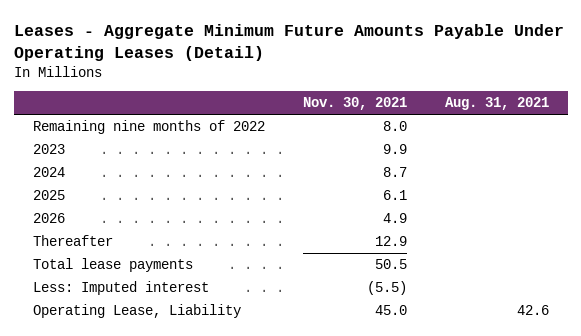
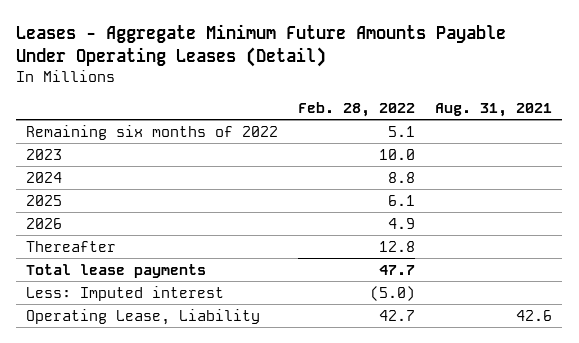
[302,97,407,111] Nov. 30, 2021 -> none
none -> [298,102,416,118] Feb. 28, 2022
[32,120,265,135] Remaining nine months of 2022 -> [26,124,279,140] Remaining six months of 2022

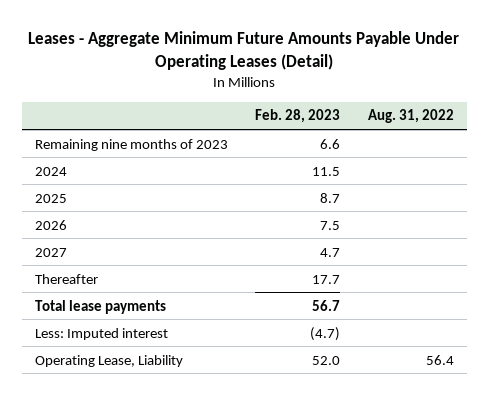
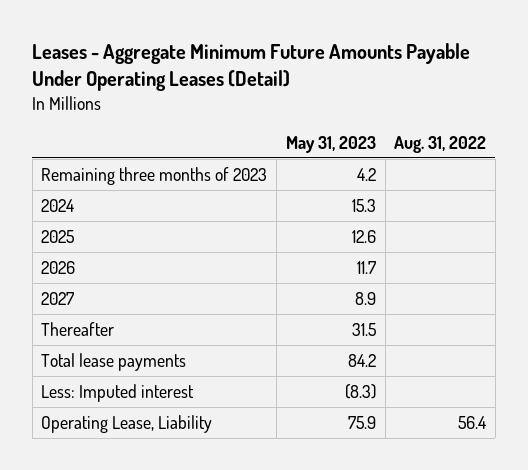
[255,109,341,124] Feb. 28, 2023 -> none
none -> [285,135,376,153] May 31, 2023
[35,138,229,151] Remaining nine months of 2023 -> [41,166,268,185] Remaining three months of 2023

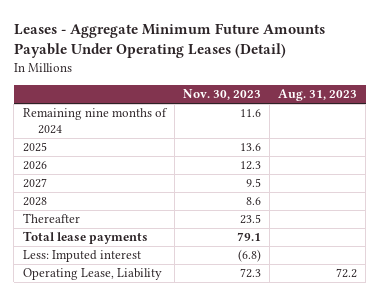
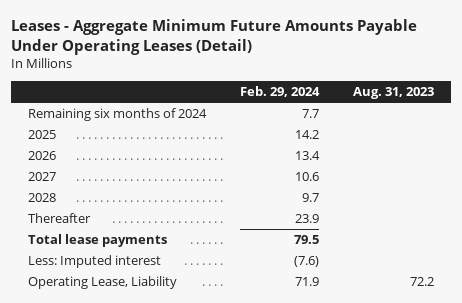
[182,89,261,101] Nov. 30, 2023 -> none
none -> [240,86,321,98] Feb. 29, 2024
[22,108,168,134] Remaining nine months of 2024 -> [28,108,208,122] Remaining six months of 2024

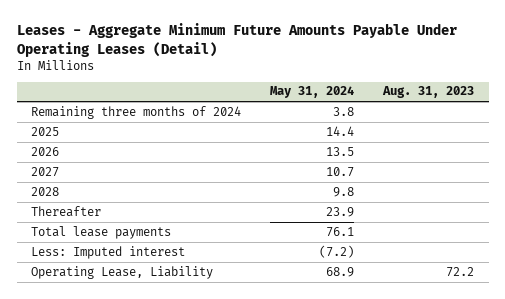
[240,86,321,98] Feb. 29, 2024 -> none
none -> [270,86,355,99] May 31, 2024
[28,108,208,122] Remaining six months of 2024 -> [31,105,242,119] Remaining three months of 2024

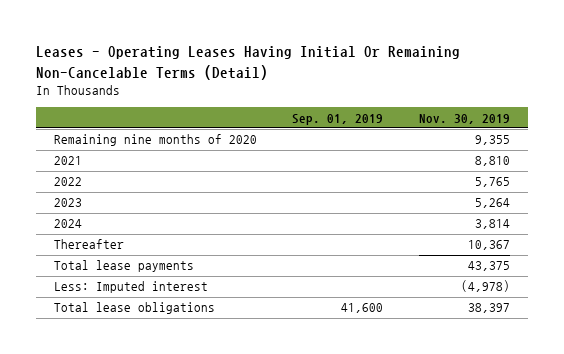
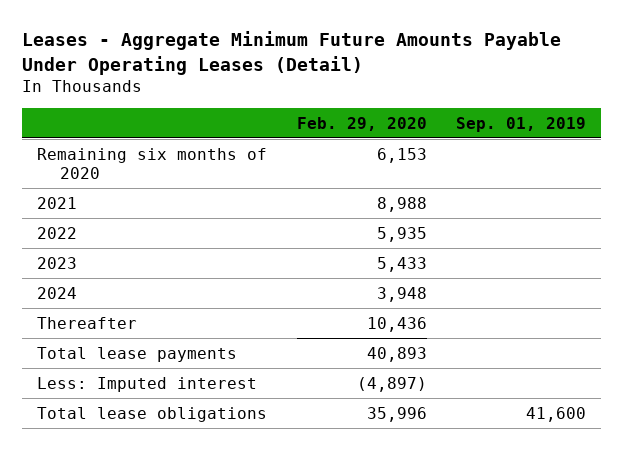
[36,46,461,80] Leases - Operating Leases Having Initial Or Remaining Non-Cancelable Terms (Detail) -> [21,31,561,75] Leases - Aggregate Minimum Future Amounts Payable Under Operating Leases (Detail)
[418,113,510,124] Nov. 30, 2019 -> none
none -> [296,116,427,131] Feb. 29, 2020
[53,134,257,147] Remaining nine months of 2020 -> [36,147,267,179] Remaining six months of 2020

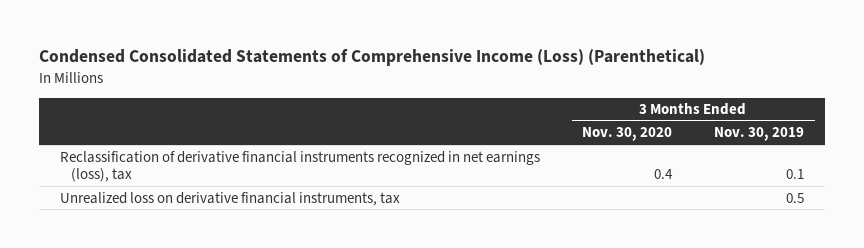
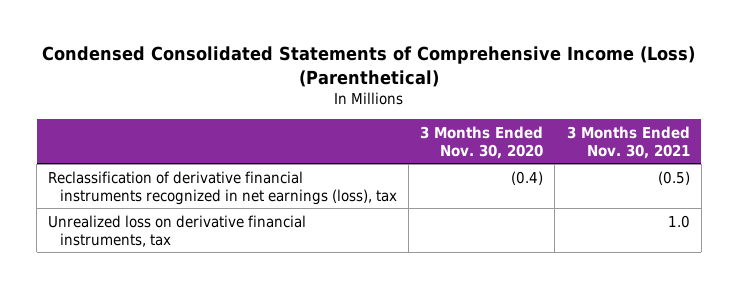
[714,127,805,142] Nov. 30, 2019 -> none
none -> [566,125,690,159] 3 Months Ended Nov. 30, 2021
[654,168,674,179] 0.4 -> [511,170,544,185] (0.4)

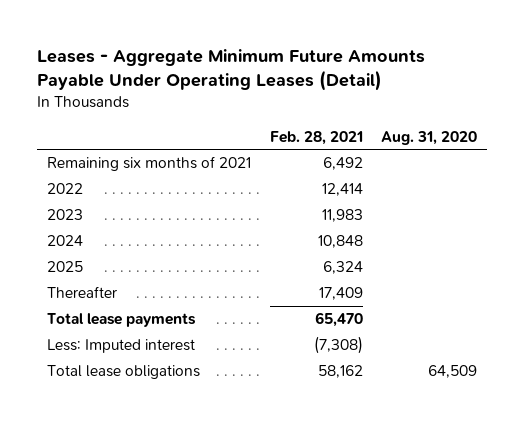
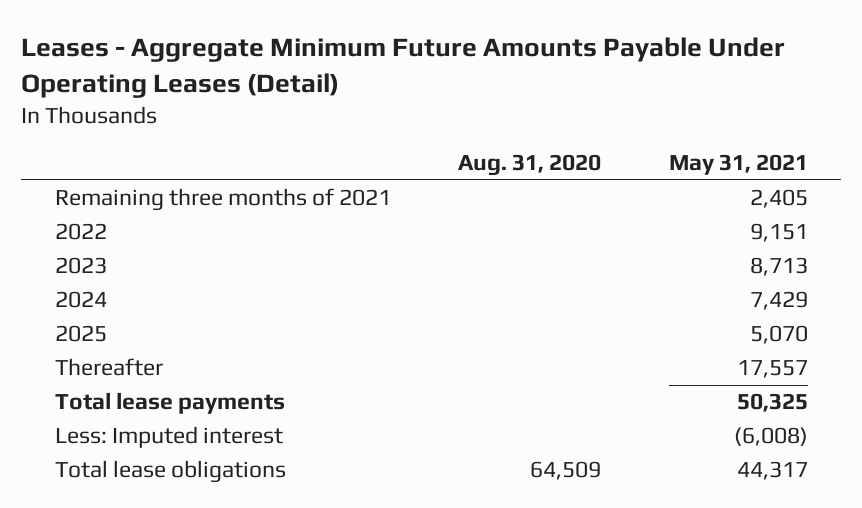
[269,130,363,145] Feb. 28, 2021 -> none
none -> [668,154,808,176] May 31, 2021
[46,156,251,172] Remaining six months of 2021 -> [54,188,391,212] Remaining three months of 2021

